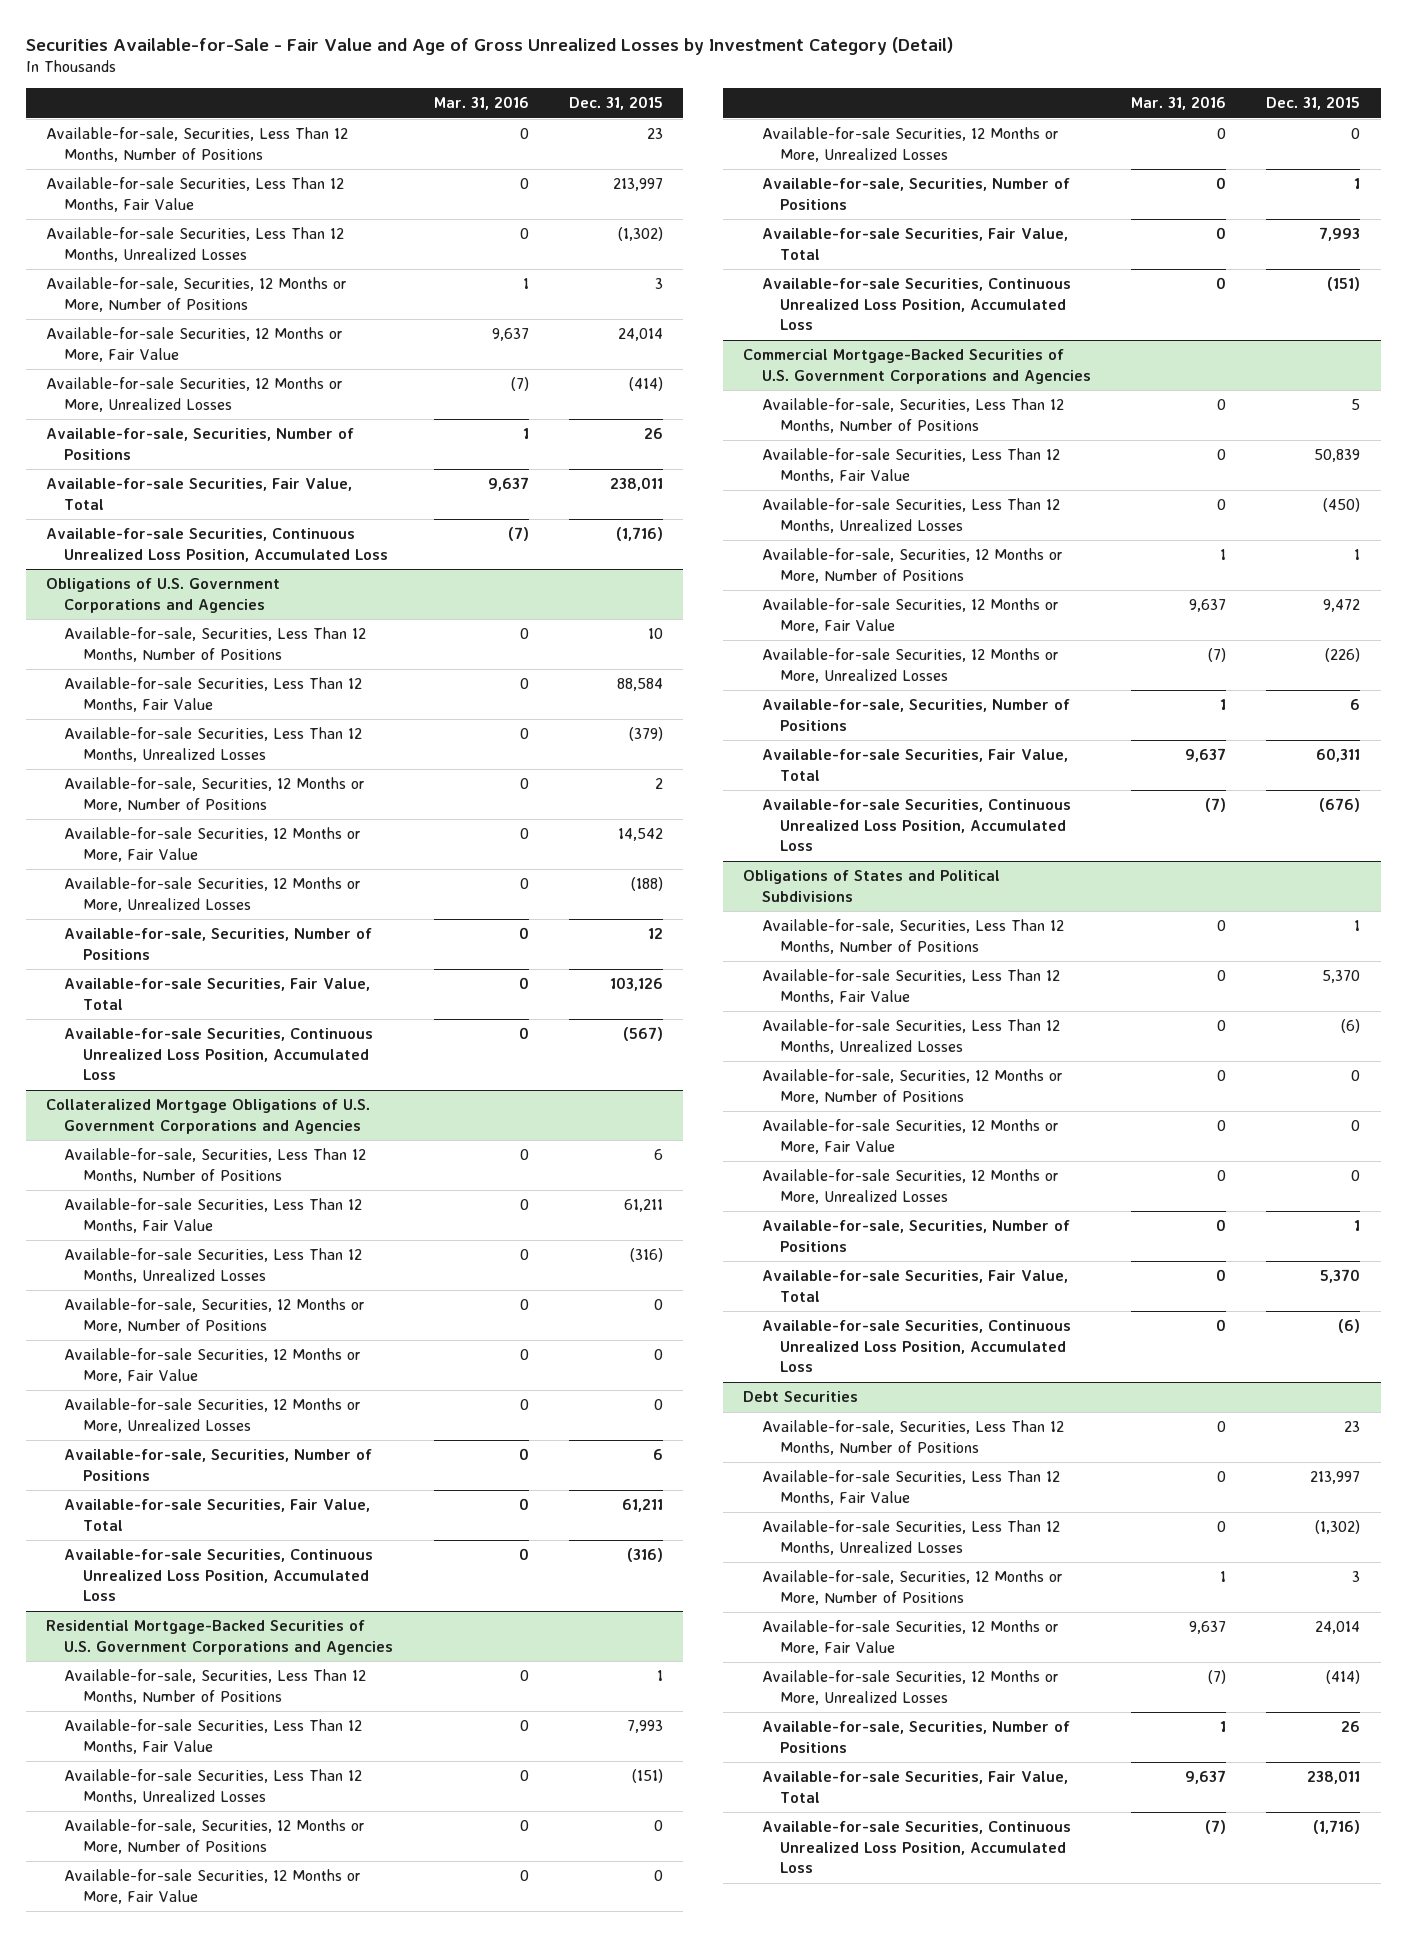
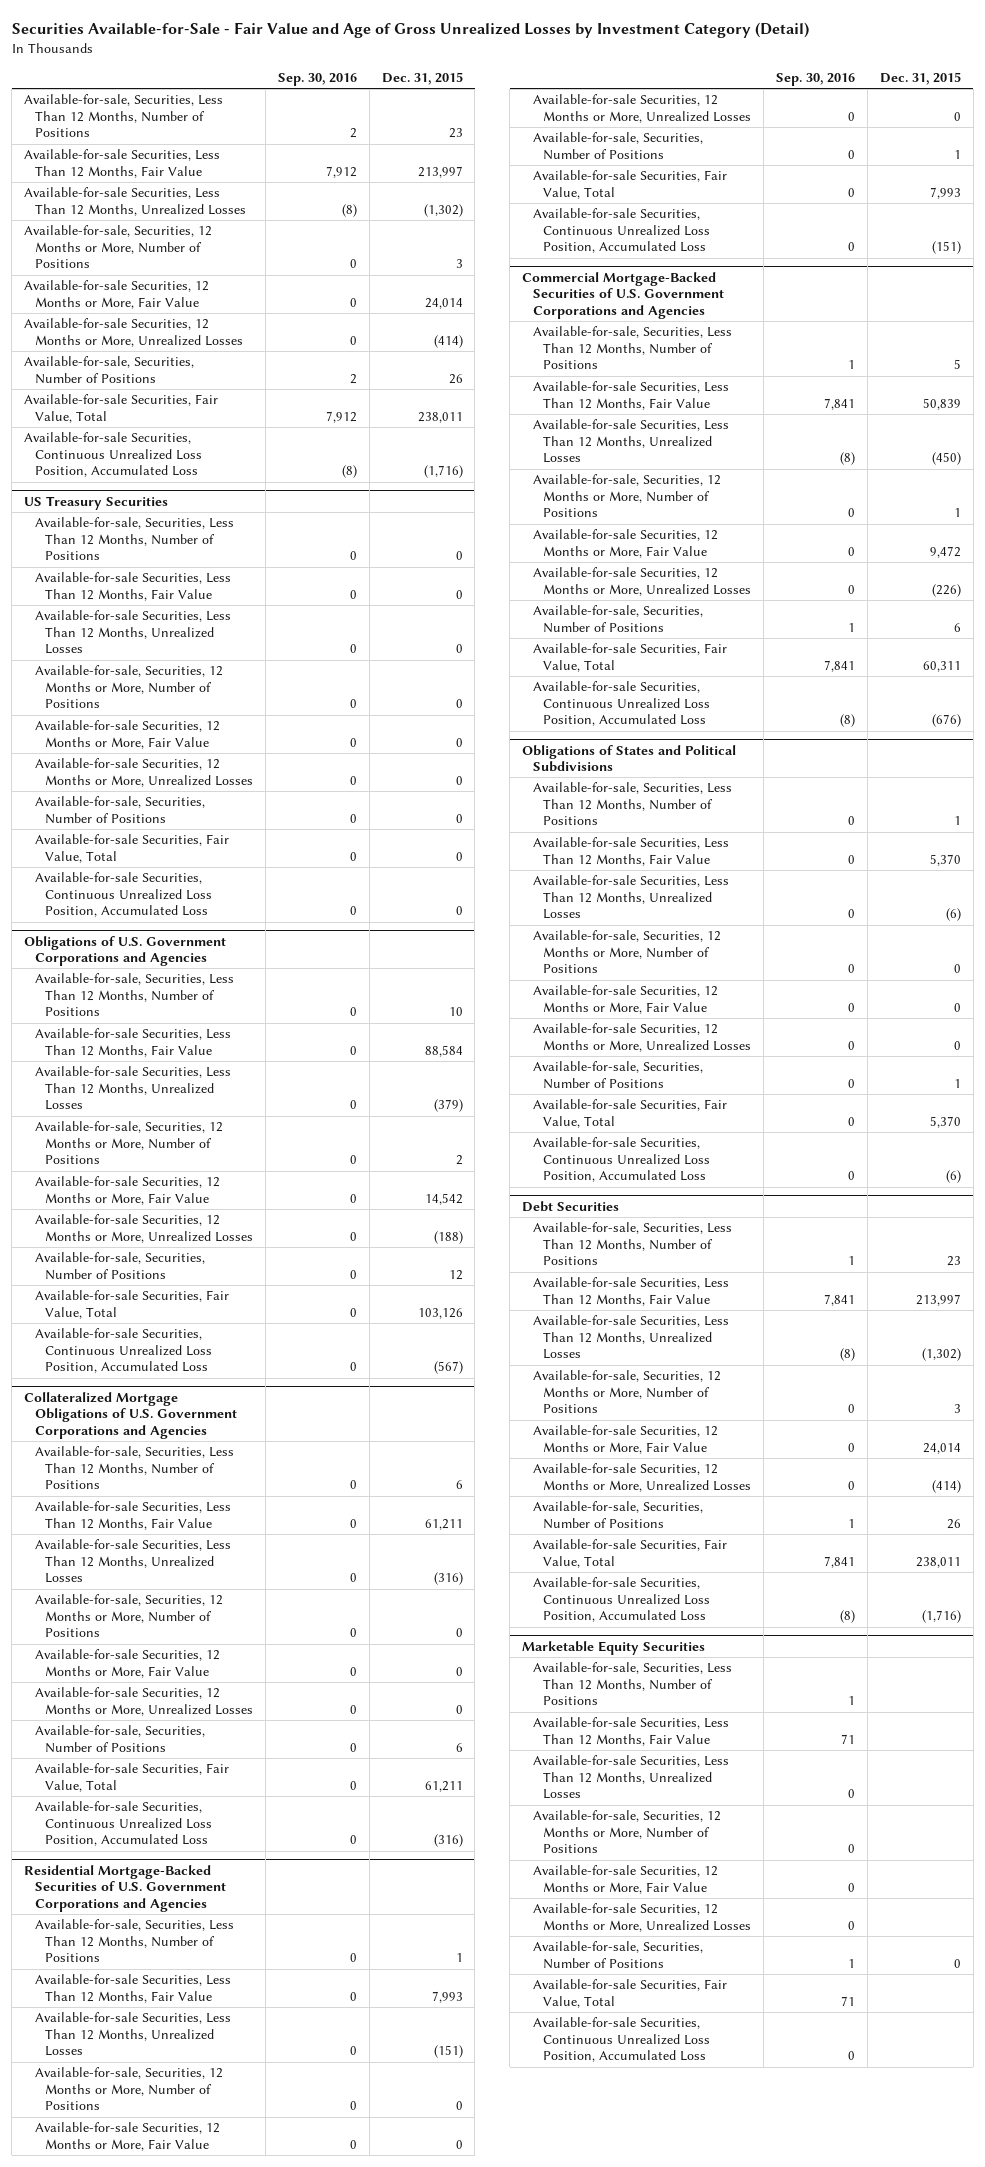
[433,96,529,111] Mar. 31, 2016 -> none
none -> [277,72,357,86] Sep. 30, 2016
none -> [24,495,169,510] US Treasury Securities
none -> [34,517,234,561] Available-for-sale, Securities, Less Than 12 Months, Number of Positions
none -> [34,572,231,601] Available-for-sale Securities, Less Than 12 Months, Fair Value
none -> [34,610,231,655] Available-for-sale Securities, Less Than 12 Months, Unrealized Losses
none -> [34,665,223,709] Available-for-sale, Securities, 12 Months or More, Number of Positions
none -> [34,720,220,749] Available-for-sale Securities, 12 Months or More, Fair Value
none -> [34,758,254,787] Available-for-sale Securities, 12 Months or More, Unrealized Losses
none -> [34,796,205,824] Available-for-sale, Securities, Number of Positions
none -> [34,834,229,863] Available-for-sale Securities, Fair Value, Total
none -> [34,872,213,918] Available-for-sale Securities, Continuous Unrealized Loss Position, Accumulated Loss
none -> [522,1640,706,1655] Marketable Equity Securities
none -> [532,1662,732,1706] Available-for-sale, Securities, Less Than 12 Months, Number of Positions
none -> [532,1717,729,1746] Available-for-sale Securities, Less Than 12 Months, Fair Value
none -> [532,1755,729,1800] Available-for-sale Securities, Less Than 12 Months, Unrealized Losses
none -> [532,1810,721,1854] Available-for-sale, Securities, 12 Months or More, Number of Positions
none -> [532,1865,718,1894] Available-for-sale Securities, 12 Months or More, Fair Value
none -> [532,1903,752,1932] Available-for-sale Securities, 12 Months or More, Unrealized Losses
none -> [532,1941,703,1969] Available-for-sale, Securities, Number of Positions
none -> [532,1979,727,2008] Available-for-sale Securities, Fair Value, Total
none -> [532,2017,711,2063] Available-for-sale Securities, Continuous Unrealized Loss Position, Accumulated Loss

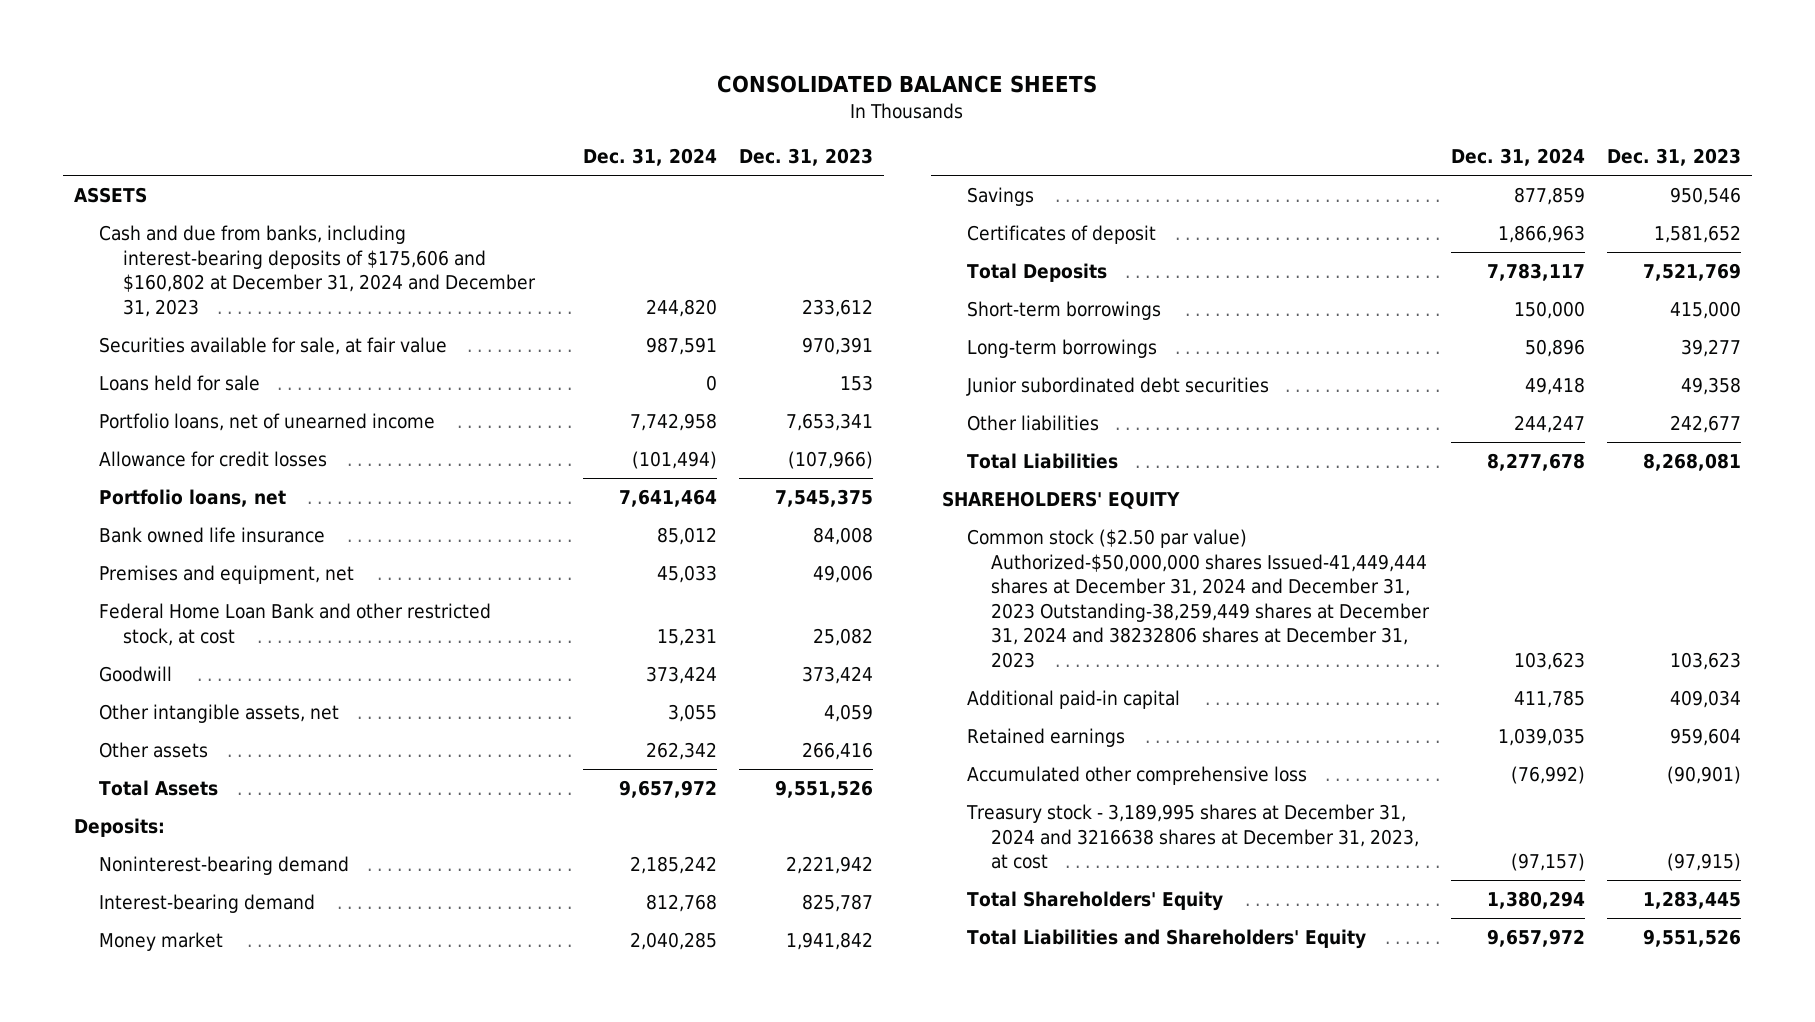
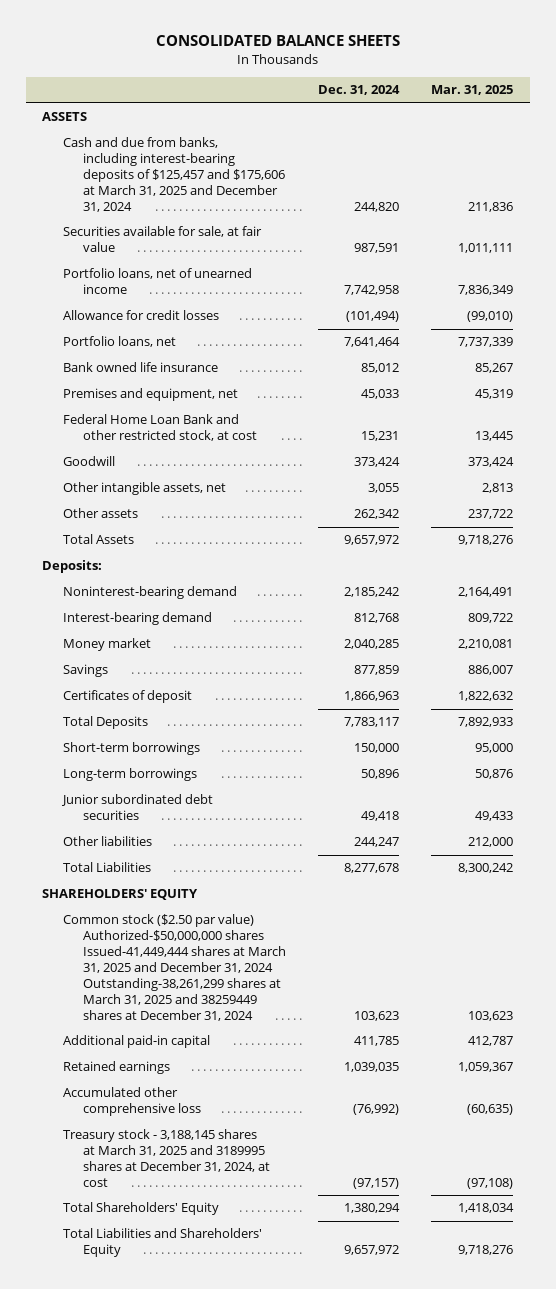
[738,148,873,167] Dec. 31, 2023 -> none
none -> [431,85,514,96] Mar. 31, 2025
[98,224,537,317] Cash and due from banks, including interest-bearing deposits of $175,606 and $160,802 at December 31, 2024 and December 31, 2023 -> [62,137,286,213] Cash and due from banks, including interest-bearing deposits of $125,457 and $175,606 at March 31, 2025 and December 31, 2024
[98,374,260,391] Loans held for sale -> none
[966,528,1431,668] Common stock ($2.50 par value) Authorized-$50,000,000 shares Issued-41,449,444 shares at December 31, 2024 and December 31, 2023 Outstanding-38,259,449 shares at December 31, 2024 and 38232806 shares at December 31, 2023 -> [62,914,287,1021] Common stock ($2.50 par value) Authorized-$50,000,000 shares Issued-41,449,444 shares at March 31, 2025 and December 31, 2024 Outstanding-38,261,299 shares at March 31, 2025 and 38259449 shares at December 31, 2024
[965,803,1420,870] Treasury stock - 3,189,995 shares at December 31, 2024 and 3216638 shares at December 31, 2023, at cost -> [62,1129,271,1188] Treasury stock - 3,188,145 shares at March 31, 2025 and 3189995 shares at December 31, 2024, at cost

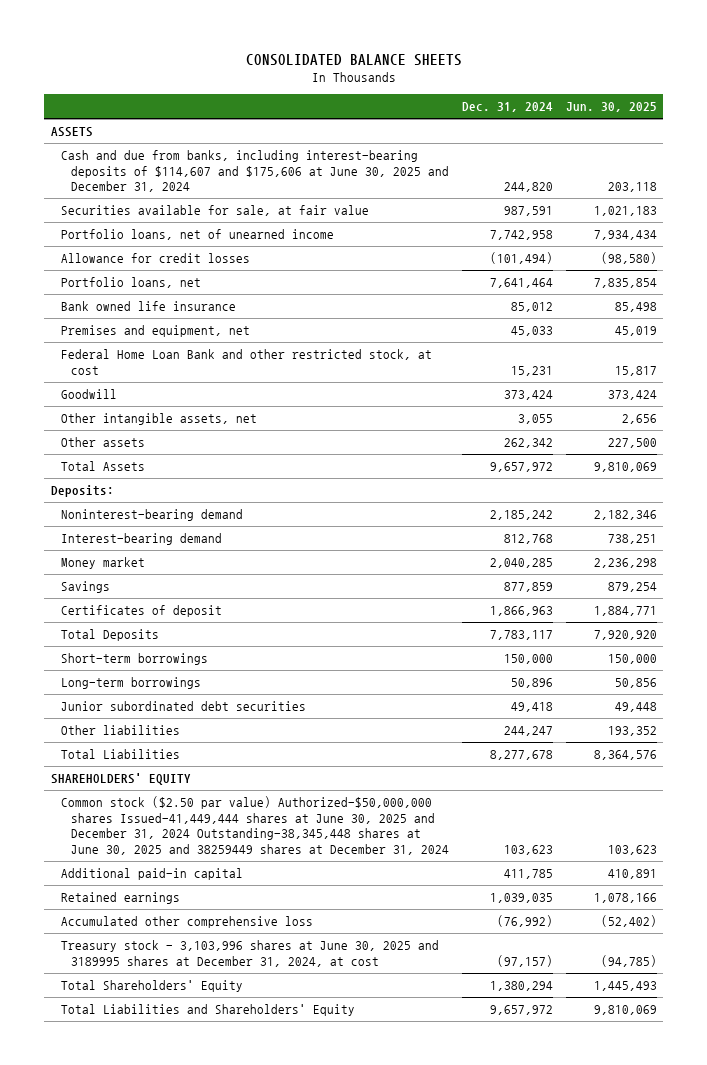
[431,85,514,96] Mar. 31, 2025 -> none
none -> [565,102,657,113] Jun. 30, 2025
[62,137,286,213] Cash and due from banks, including interest-bearing deposits of $125,457 and $175,606 at March 31, 2025 and December 31, 2024 -> [60,150,449,193] Cash and due from banks, including interest-bearing deposits of $114,607 and $175,606 at June 30, 2025 and December 31, 2024
[62,914,287,1021] Common stock ($2.50 par value) Authorized-$50,000,000 shares Issued-41,449,444 shares at March 31, 2025 and December 31, 2024 Outstanding-38,261,299 shares at March 31, 2025 and 38259449 shares at December 31, 2024 -> [60,796,449,855] Common stock ($2.50 par value) Authorized-$50,000,000 shares Issued-41,449,444 shares at June 30, 2025 and December 31, 2024 Outstanding-38,345,448 shares at June 30, 2025 and 38259449 shares at December 31, 2024
[62,1129,271,1188] Treasury stock - 3,188,145 shares at March 31, 2025 and 3189995 shares at December 31, 2024, at cost -> [60,940,439,967] Treasury stock - 3,103,996 shares at June 30, 2025 and 3189995 shares at December 31, 2024, at cost

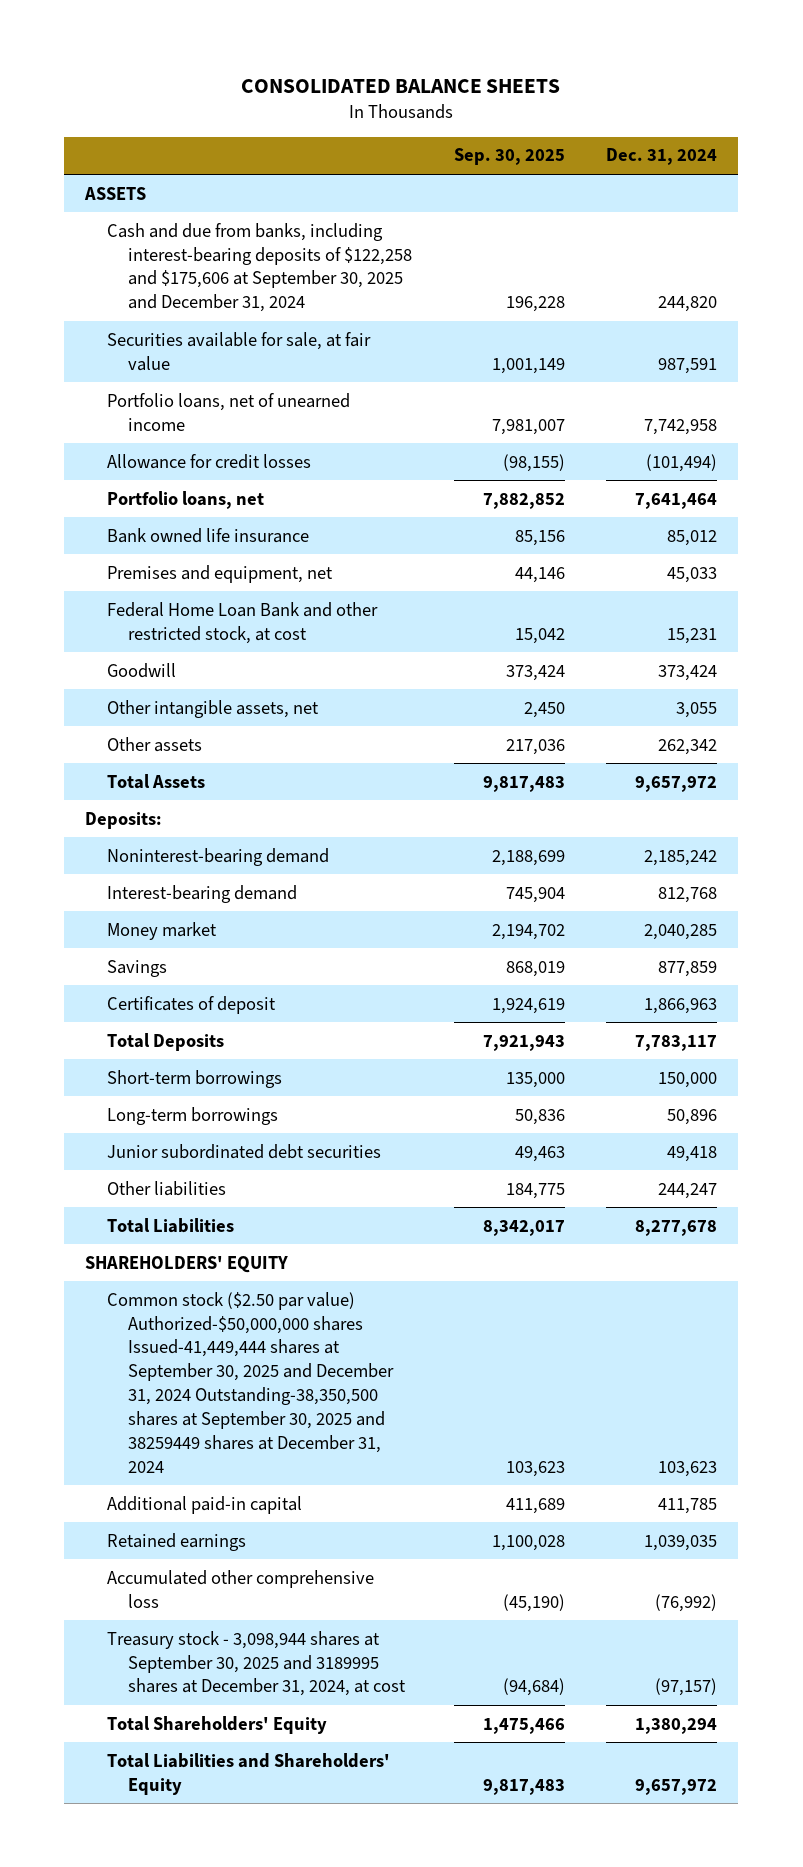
[565,102,657,113] Jun. 30, 2025 -> none
none -> [453,148,565,166] Sep. 30, 2025
[60,150,449,193] Cash and due from banks, including interest-bearing deposits of $114,607 and $175,606 at June 30, 2025 and December 31, 2024 -> [106,222,413,313] Cash and due from banks, including interest-bearing deposits of $122,258 and $175,606 at September 30, 2025 and December 31, 2024
[60,796,449,855] Common stock ($2.50 par value) Authorized-$50,000,000 shares Issued-41,449,444 shares at June 30, 2025 and December 31, 2024 Outstanding-38,345,448 shares at June 30, 2025 and 38259449 shares at December 31, 2024 -> [106,1291,395,1473] Common stock ($2.50 par value) Authorized-$50,000,000 shares Issued-41,449,444 shares at September 30, 2025 and December 31, 2024 Outstanding-38,350,500 shares at September 30, 2025 and 38259449 shares at December 31, 2024
[60,940,439,967] Treasury stock - 3,103,996 shares at June 30, 2025 and 3189995 shares at December 31, 2024, at cost -> [106,1630,407,1697] Treasury stock - 3,098,944 shares at September 30, 2025 and 3189995 shares at December 31, 2024, at cost

